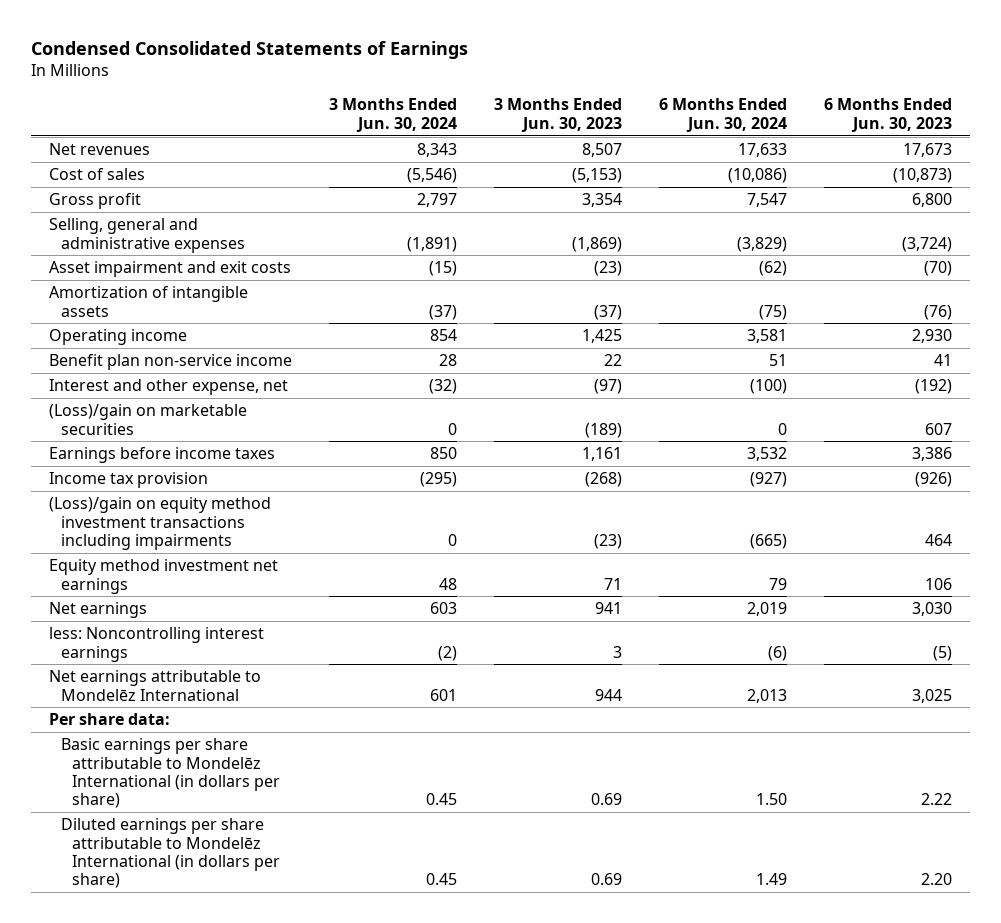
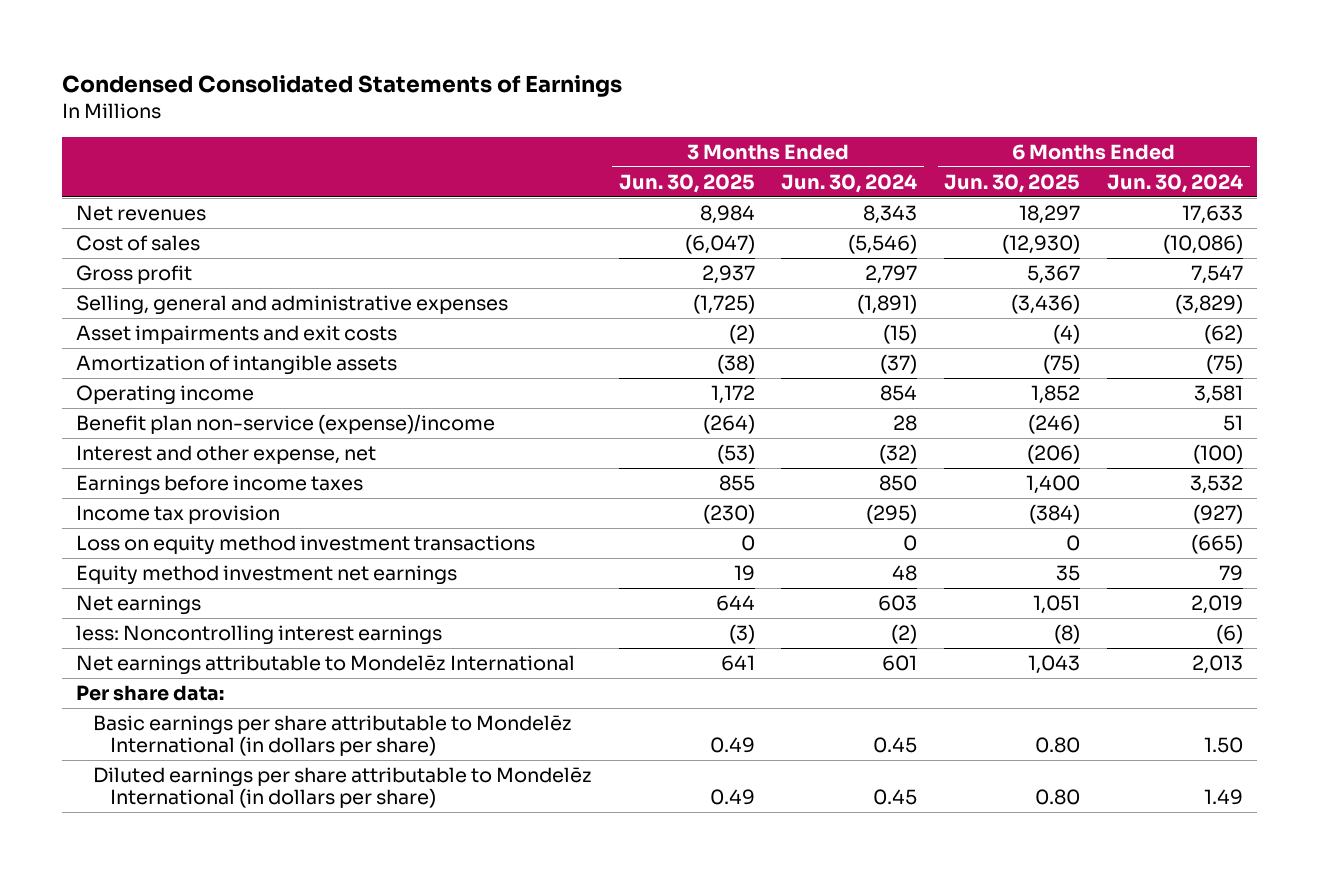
[493,98,622,132] 3 Months Ended Jun. 30, 2023 -> none
[823,98,952,132] 6 Months Ended Jun. 30, 2023 -> none
none -> [618,173,755,193] Jun. 30, 2025
none -> [944,173,1081,193] Jun. 30, 2025
[49,261,292,278] Asset impairment and exit costs -> [75,324,397,344] Asset impairments and exit costs
[49,354,293,371] Benefit plan non-service income -> [75,413,495,434] Benefit plan non-service (expense)/income
[49,404,248,435] (Loss)/gain on marketable securities -> none
[49,497,272,550] (Loss)/gain on equity method investment transactions including impairments -> [75,534,535,555] Loss on equity method investment transactions

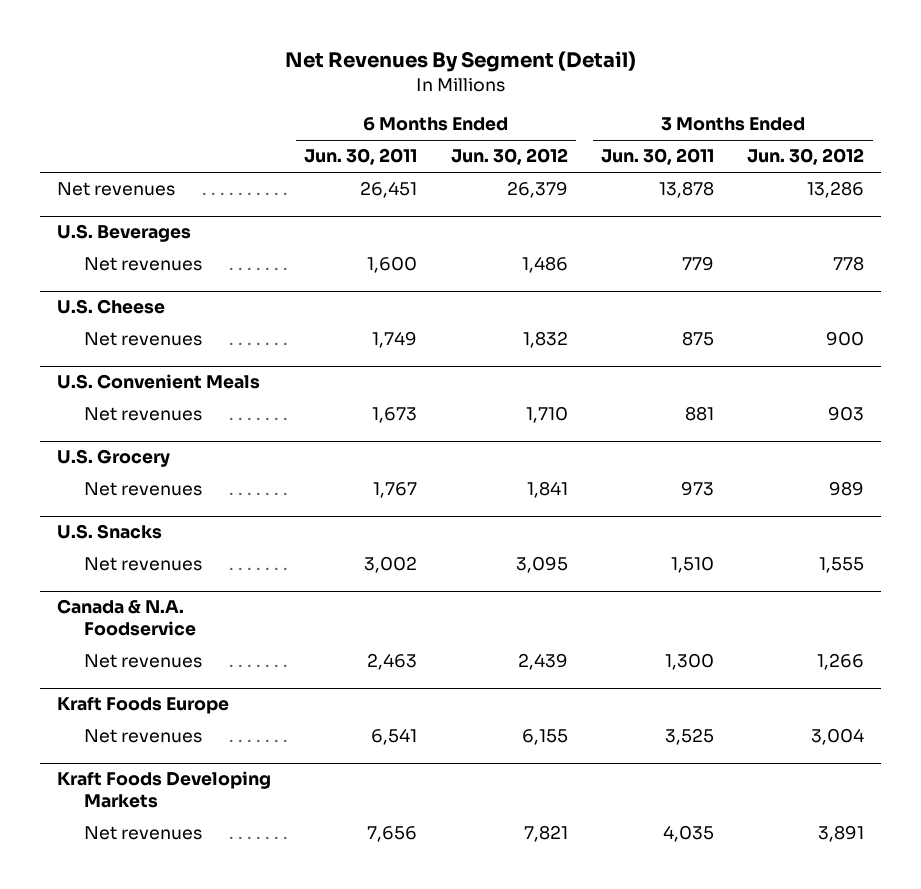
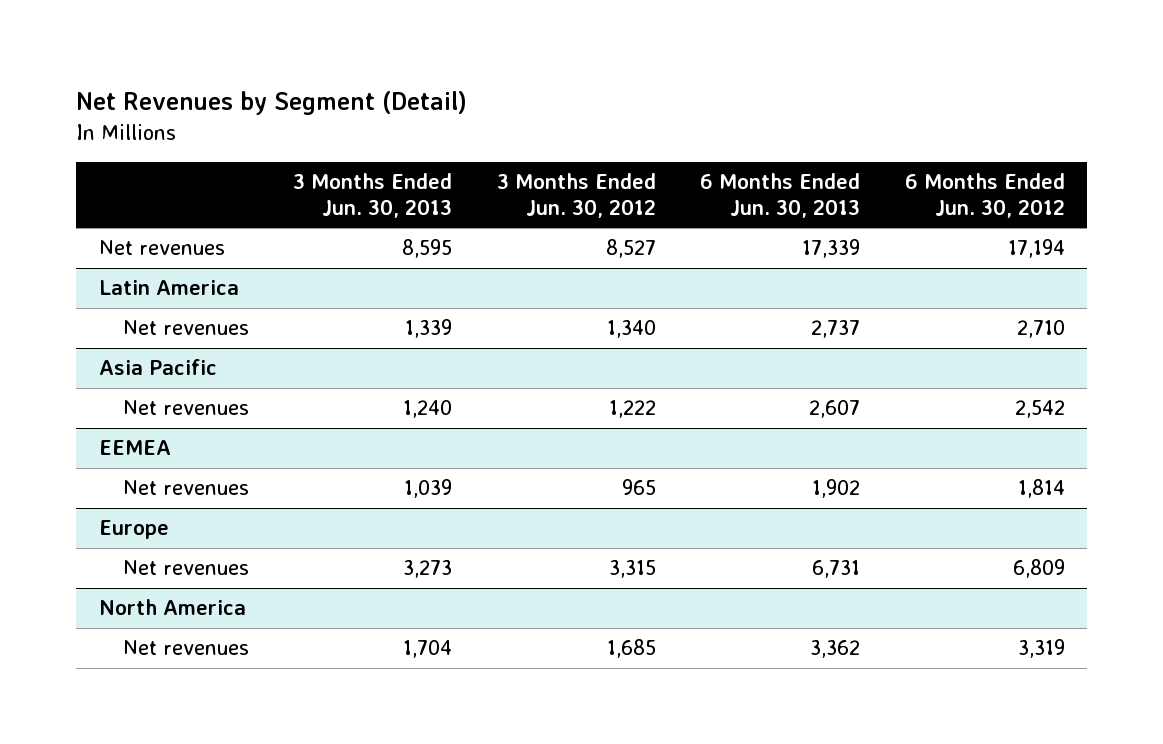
[284,51,636,73] Net Revenues By Segment (Detail) -> [76,91,468,116] Net Revenues by Segment (Detail)
[304,148,418,166] Jun. 30, 2011 -> none
[600,148,714,166] Jun. 30, 2011 -> none
none -> [293,173,453,219] 3 Months Ended Jun. 30, 2013
none -> [700,173,861,219] 6 Months Ended Jun. 30, 2013
[56,224,191,243] U.S. Beverages -> none
[56,299,165,315] U.S. Cheese -> none
[56,374,260,390] U.S. Convenient Meals -> none
[56,449,170,468] U.S. Grocery -> none
[56,524,162,540] U.S. Snacks -> none
[56,599,197,637] Canada & N.A. Foodservice -> none
[84,654,203,669] Net revenues -> none
[56,697,229,715] Kraft Foods Europe -> none
[84,729,203,744] Net revenues -> none
[56,771,271,809] Kraft Foods Developing Markets -> none
[84,826,203,841] Net revenues -> none
[506,181,568,199] 26,379 -> [1007,239,1065,259] 17,194
[807,181,865,199] 13,286 -> [605,239,656,259] 8,527
none -> [98,280,239,296] Latin America
[521,256,568,274] 1,486 -> [1016,320,1065,339] 2,710
[833,256,865,272] 778 -> [606,320,656,339] 1,340
none -> [98,359,217,376] Asia Pacific
[522,331,568,349] 1,832 -> [1014,400,1065,419] 2,542
[826,331,865,347] 900 -> [608,400,656,419] 1,222
none -> [98,440,171,456] EEMEA
[525,406,568,424] 1,710 -> [1017,479,1065,499] 1,814
[828,406,865,422] 903 -> [621,479,656,496] 965
none -> [98,520,169,540] Europe
[526,481,568,499] 1,841 -> [1012,559,1065,579] 6,809
[829,481,865,497] 989 -> [608,560,656,579] 3,315
none -> [98,599,246,616] North America
[515,556,568,574] 3,095 -> [1017,639,1065,659] 3,319
[819,557,865,574] 1,555 -> [606,639,656,659] 1,685

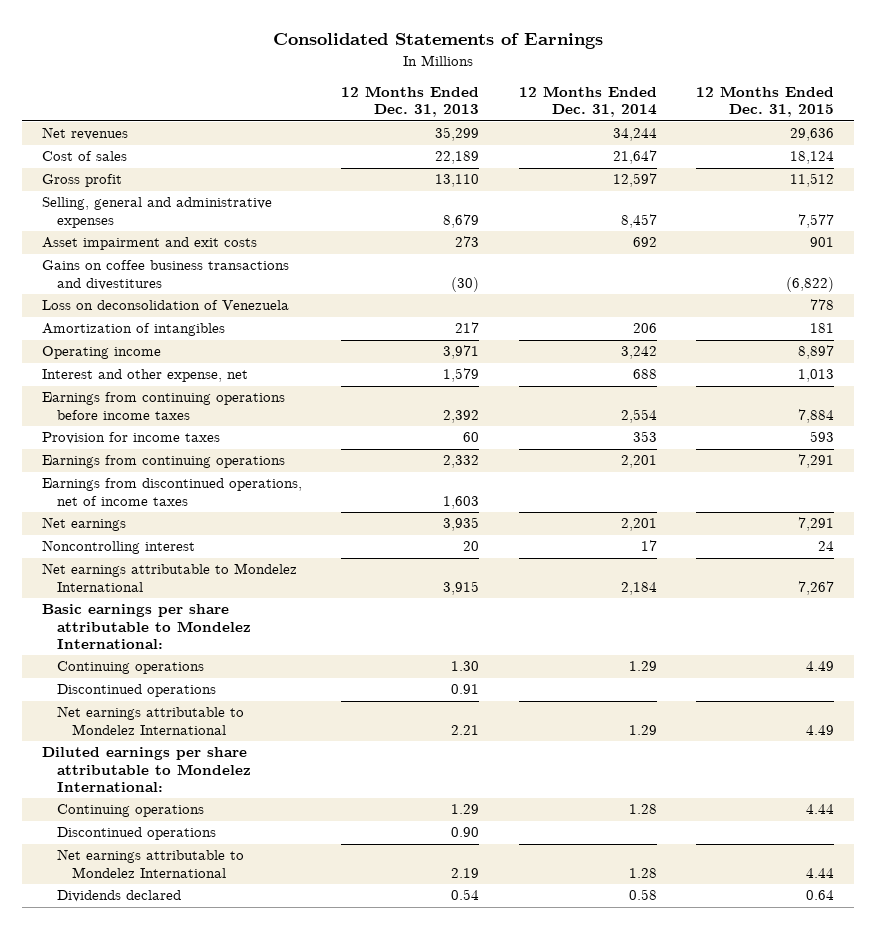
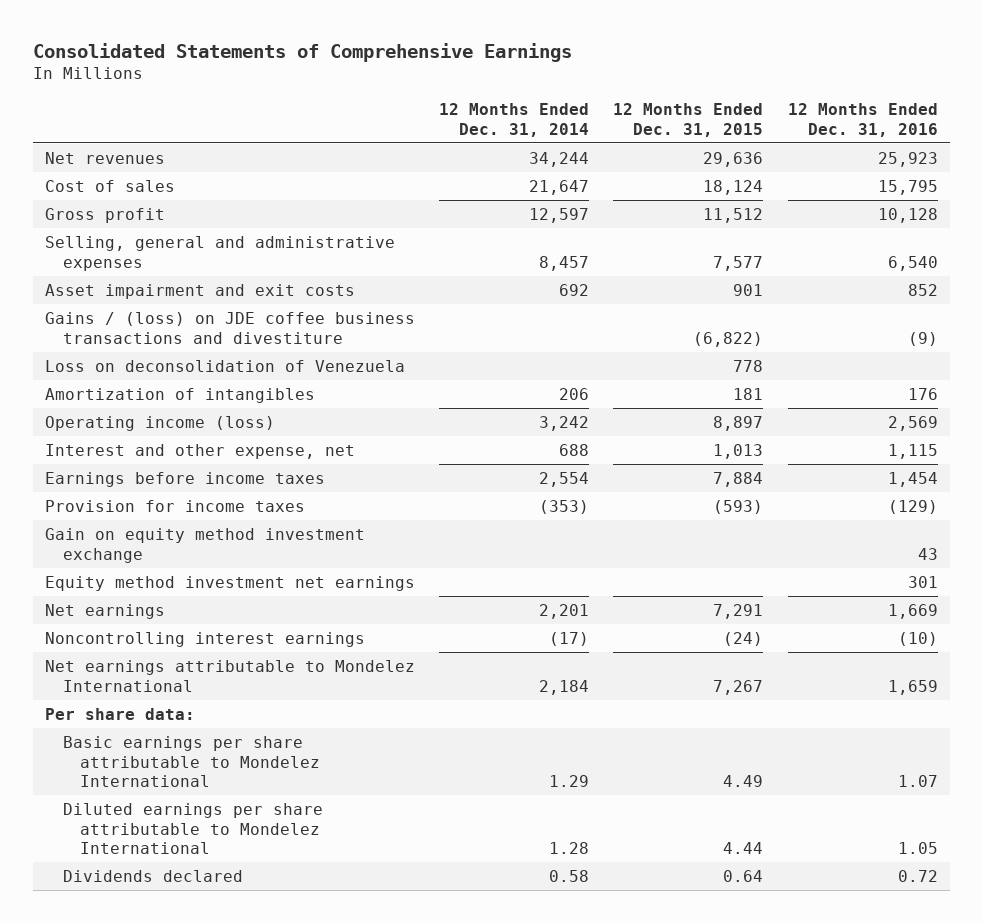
[272,33,603,50] Consolidated Statements of Earnings -> [32,42,572,62] Consolidated Statements of Comprehensive Earnings
[341,86,480,118] 12 Months Ended Dec. 31, 2013 -> none
none -> [787,103,938,137] 12 Months Ended Dec. 31, 2016
[41,260,289,290] Gains on coffee business transactions and divestitures -> [44,311,415,344] Gains / (loss) on JDE coffee business transactions and divestiture
[41,346,161,360] Operating income -> [44,415,275,431] Operating income (loss)
[41,455,285,469] Earnings from continuing operations -> none
[41,478,302,506] Earnings from discontinued operations, net of income taxes -> none
[41,392,285,420] Earnings from continuing operations before income taxes -> [44,471,325,487] Earnings before income taxes
[632,431,657,443] 353 -> [539,499,590,514] (353)
[809,431,834,443] 593 -> [713,499,764,514] (593)
none -> [44,527,365,563] Gain on equity method investment exchange
none -> [44,575,415,591] Equity method investment net earnings
[41,540,195,555] Noncontrolling interest -> [44,631,365,647] Noncontrolling interest earnings
[640,540,657,552] 17 -> [549,631,590,646] (17)
[817,541,834,552] 24 -> [723,631,764,646] (24)
[41,604,252,650] Basic earnings per share attributable to Mondelez International: -> none
[57,661,205,675] Continuing operations -> none
[57,684,217,698] Discontinued operations -> none
[41,747,252,793] Diluted earnings per share attributable to Mondelez International: -> none
[57,804,205,818] Continuing operations -> none
[57,827,217,841] Discontinued operations -> none
none -> [44,707,195,720] Per share data:
[57,706,245,735] Net earnings attributable to Mondelez International -> [62,735,321,788] Basic earnings per share attributable to Mondelez International
[57,849,245,878] Net earnings attributable to Mondelez International -> [62,802,323,855] Diluted earnings per share attributable to Mondelez International

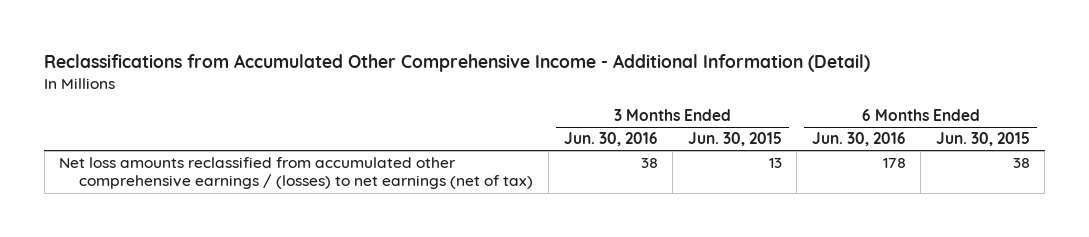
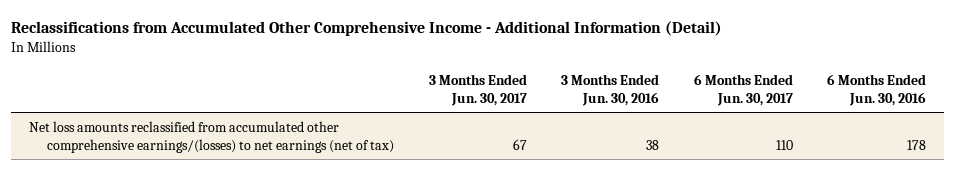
[687,132,782,147] Jun. 30, 2015 -> none
[935,132,1030,147] Jun. 30, 2015 -> none
none -> [428,73,527,106] 3 Months Ended Jun. 30, 2017
none -> [693,73,793,106] 6 Months Ended Jun. 30, 2017
[59,157,534,190] Net loss amounts reclassified from accumulated other comprehensive earnings / (losses) to net earnings (net of tax) -> [28,120,395,153] Net loss amounts reclassified from accumulated other comprehensive earnings/(losses) to net earnings (net of tax)

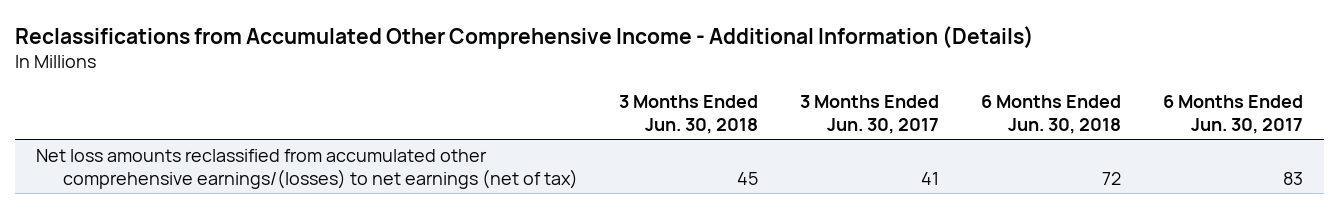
[11,21,723,37] Reclassifications from Accumulated Other Comprehensive Income - Additional Information (Detail) -> [15,25,1035,49] Reclassifications from Accumulated Other Comprehensive Income - Additional Information (Details)
[561,73,660,106] 3 Months Ended Jun. 30, 2016 -> none
[827,73,927,106] 6 Months Ended Jun. 30, 2016 -> none
none -> [619,94,759,134] 3 Months Ended Jun. 30, 2018
none -> [981,94,1122,134] 6 Months Ended Jun. 30, 2018
[512,138,527,150] 67 -> [921,171,940,185] 41
[775,139,793,150] 110 -> [1282,171,1303,185] 83

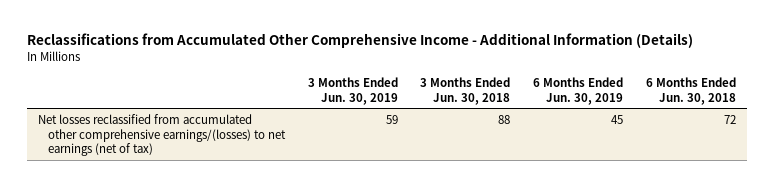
[800,94,940,134] 3 Months Ended Jun. 30, 2017 -> none
[1162,94,1303,134] 6 Months Ended Jun. 30, 2017 -> none
none -> [307,76,398,105] 3 Months Ended Jun. 30, 2019
none -> [533,76,624,105] 6 Months Ended Jun. 30, 2019
[36,148,578,189] Net loss amounts reclassified from accumulated other comprehensive earnings/(losses) to net earnings (net of tax) -> [38,113,286,157] Net losses reclassified from accumulated other comprehensive earnings/(losses) to net earnings (net of tax)
[737,171,759,185] 45 -> [498,114,511,124] 88

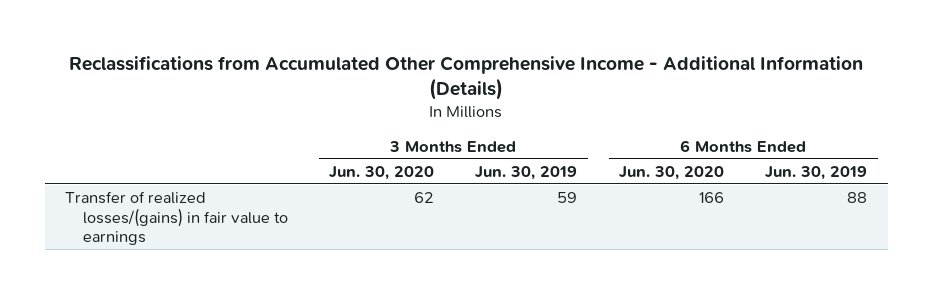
[420,76,511,105] 3 Months Ended Jun. 30, 2018 -> none
[645,76,736,105] 6 Months Ended Jun. 30, 2018 -> none
none -> [329,165,435,180] Jun. 30, 2020
none -> [618,165,724,180] Jun. 30, 2020
[38,113,286,157] Net losses reclassified from accumulated other comprehensive earnings/(losses) to net earnings (net of tax) -> [65,191,288,246] Transfer of realized losses/(gains) in fair value to earnings
[611,114,624,124] 45 -> [847,192,868,204] 88

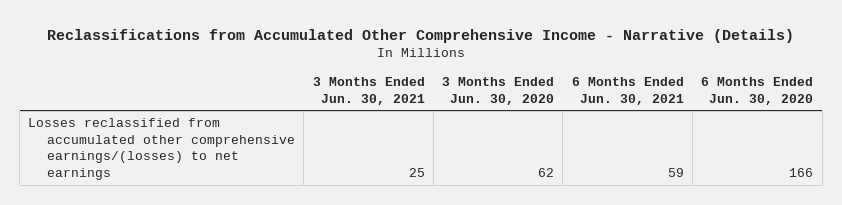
[69,56,864,101] Reclassifications from Accumulated Other Comprehensive Income - Additional Information (Details) -> [46,28,794,43] Reclassifications from Accumulated Other Comprehensive Income - Narrative (Details)
[475,165,578,180] Jun. 30, 2019 -> none
[765,165,868,180] Jun. 30, 2019 -> none
none -> [312,77,425,106] 3 Months Ended Jun. 30, 2021
none -> [571,77,684,106] 6 Months Ended Jun. 30, 2021
[65,191,288,246] Transfer of realized losses/(gains) in fair value to earnings -> [28,117,295,181] Losses reclassified from accumulated other comprehensive earnings/(losses) to net earnings

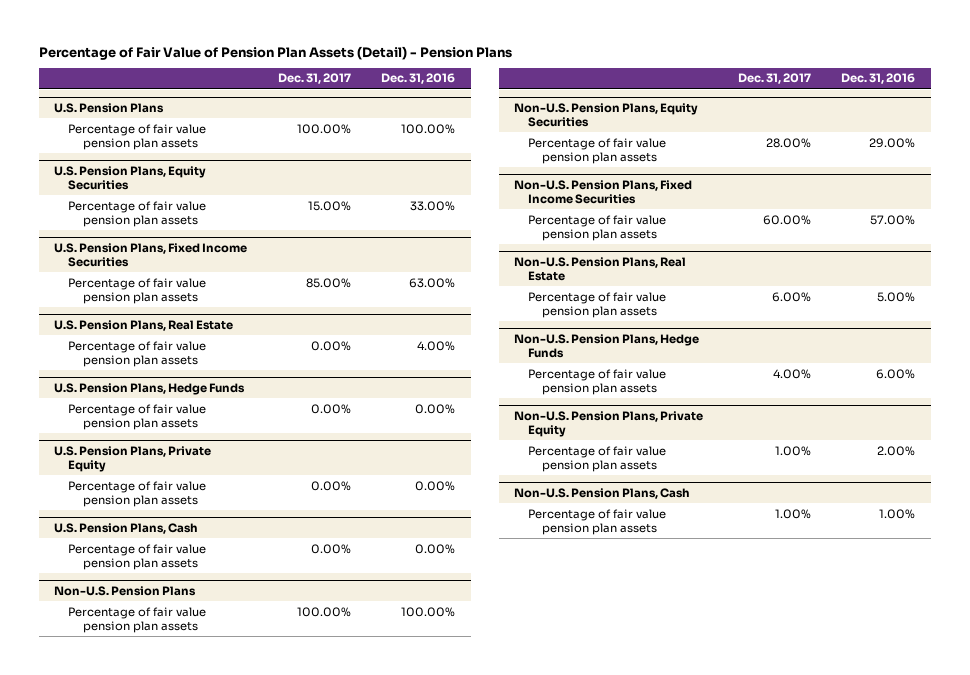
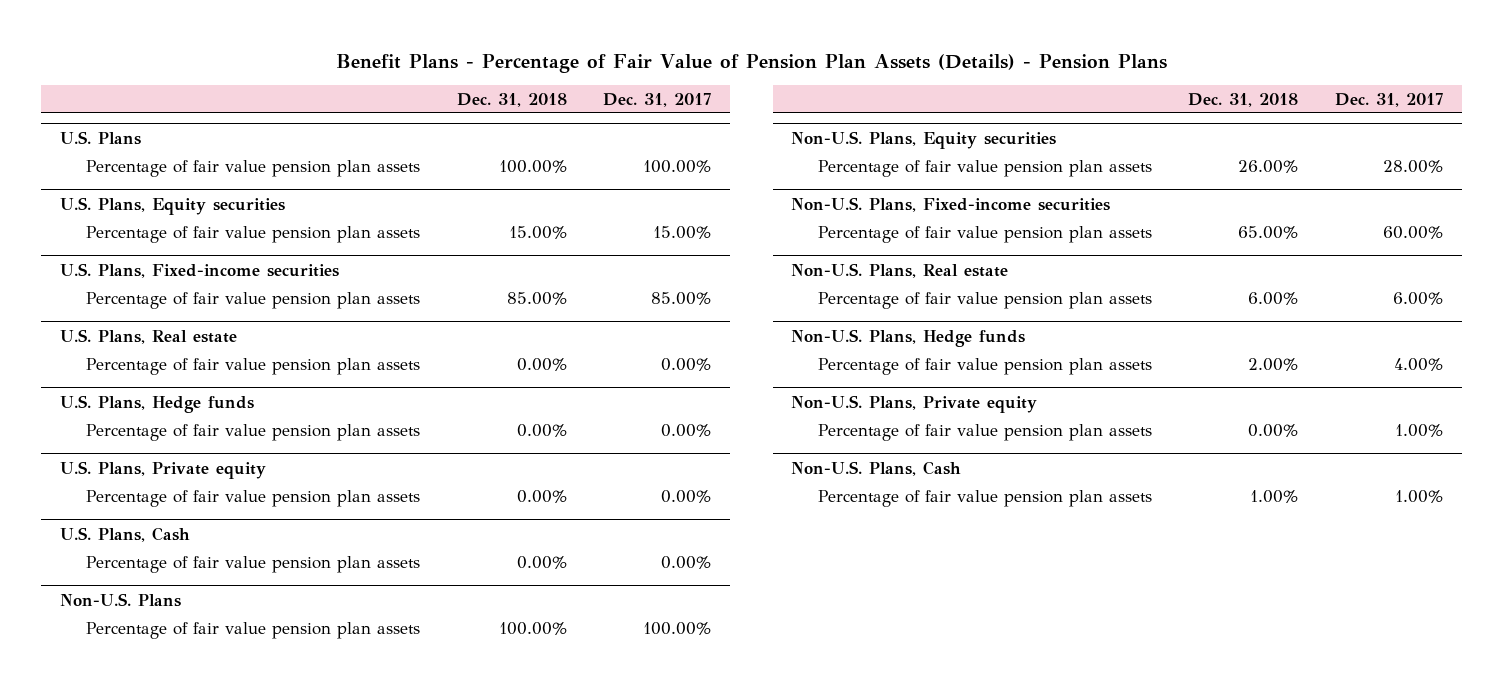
[38,45,512,60] Percentage of Fair Value of Pension Plan Assets (Detail) - Pension Plans -> [336,53,1168,73] Benefit Plans - Percentage of Fair Value of Pension Plan Assets (Details) - Pension Plans
[381,73,456,85] Dec. 31, 2016 -> none
none -> [456,92,567,107] Dec. 31, 2018
[54,102,165,113] U.S. Pension Plans -> [59,130,141,145] U.S. Plans
[54,165,207,190] U.S. Pension Plans, Equity Securities -> [59,196,285,215] U.S. Plans, Equity securities
[54,242,248,267] U.S. Pension Plans, Fixed Income Securities -> [59,262,339,278] U.S. Plans, Fixed-income securities
[54,319,234,331] U.S. Pension Plans, Real Estate -> [59,328,237,344] U.S. Plans, Real estate
[54,382,246,395] U.S. Pension Plans, Hedge Funds -> [59,394,254,413] U.S. Plans, Hedge funds
[54,445,212,472] U.S. Pension Plans, Private Equity -> [59,460,266,479] U.S. Plans, Private equity
[54,522,199,534] U.S. Pension Plans, Cash -> [59,526,190,542] U.S. Plans, Cash
[54,585,197,596] Non-U.S. Pension Plans -> [59,592,181,607] Non-U.S. Plans
[514,102,699,127] Non-U.S. Pension Plans, Equity Securities -> [791,130,1057,149] Non-U.S. Plans, Equity securities
[514,179,693,204] Non-U.S. Pension Plans, Fixed Income Securities -> [791,196,1111,212] Non-U.S. Plans, Fixed-income securities
[514,256,687,281] Non-U.S. Pension Plans, Real Estate -> [791,262,1009,278] Non-U.S. Plans, Real estate
[514,333,700,358] Non-U.S. Pension Plans, Hedge Funds -> [791,328,1026,347] Non-U.S. Plans, Hedge funds
[514,410,704,437] Non-U.S. Pension Plans, Private Equity -> [791,394,1038,413] Non-U.S. Plans, Private equity
[514,487,691,499] Non-U.S. Pension Plans, Cash -> [791,460,962,476] Non-U.S. Plans, Cash

